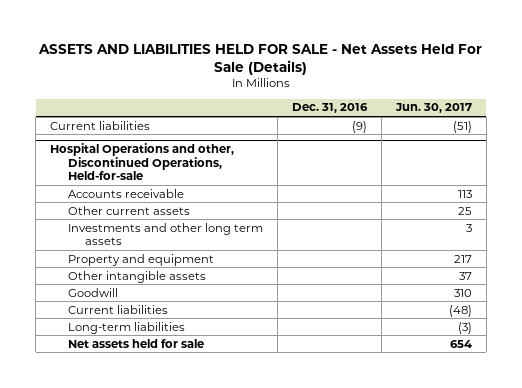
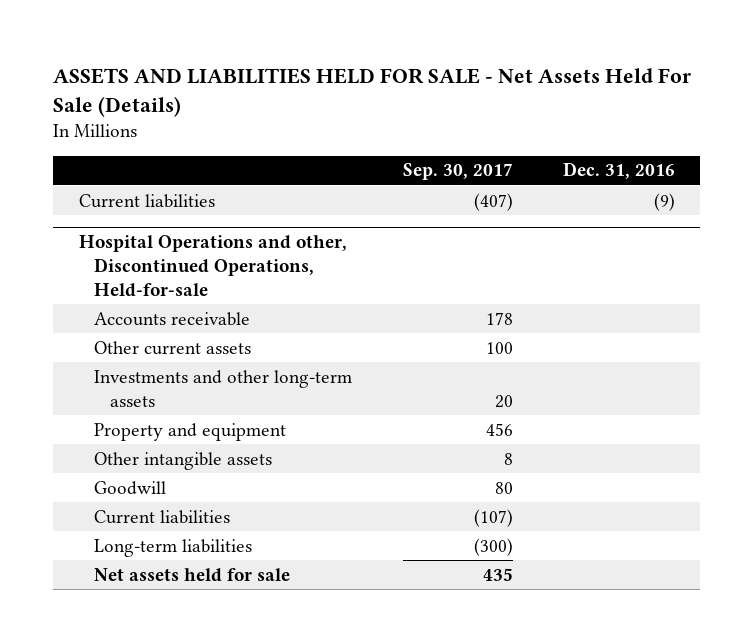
[394,103,472,114] Jun. 30, 2017 -> none
none -> [402,163,513,181] Sep. 30, 2017
[67,222,263,246] Investments and other long term assets -> [94,369,353,407] Investments and other long-term assets

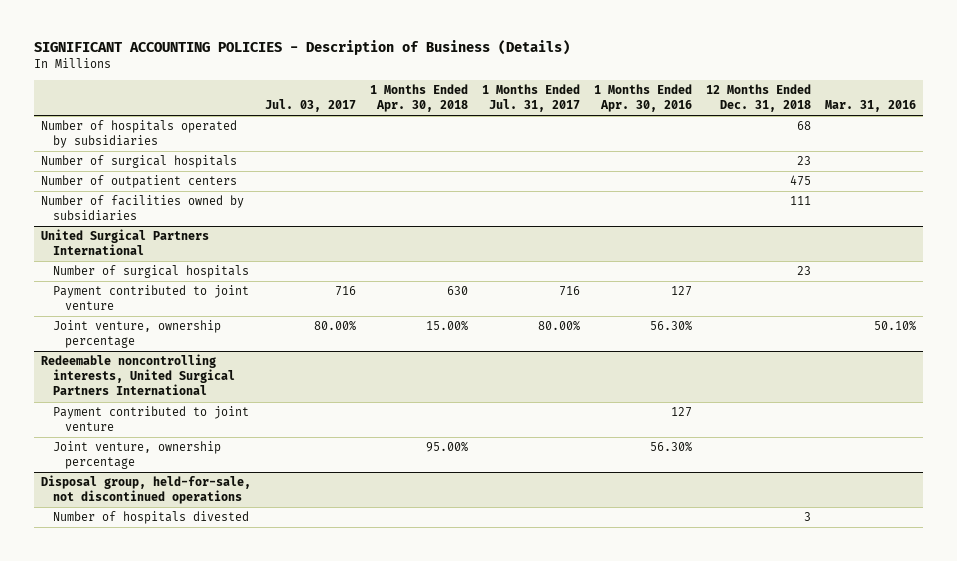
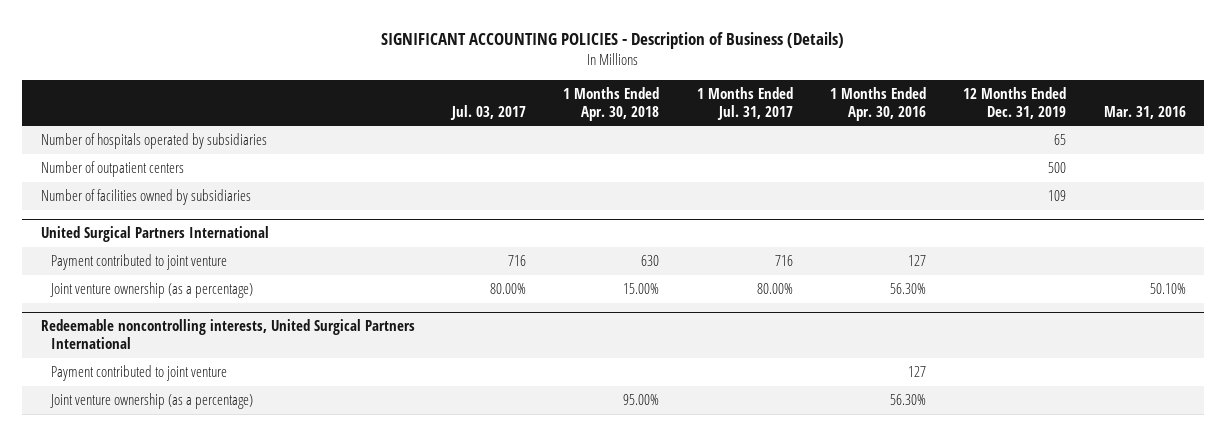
[706,84,812,113] 12 Months Ended Dec. 31, 2018 -> none
none -> [963,86,1067,119] 12 Months Ended Dec. 31, 2019
[41,155,238,169] Number of surgical hospitals -> none
[53,265,250,279] Number of surgical hospitals -> none
[53,320,222,349] Joint venture, ownership percentage -> [50,282,254,299] Joint venture ownership (as a percentage)
[41,475,252,505] Disposal group, held-for-sale, not discontinued operations -> none
[53,511,250,525] Number of hospitals divested -> none
[53,441,222,470] Joint venture, ownership percentage -> [50,393,254,410] Joint venture ownership (as a percentage)

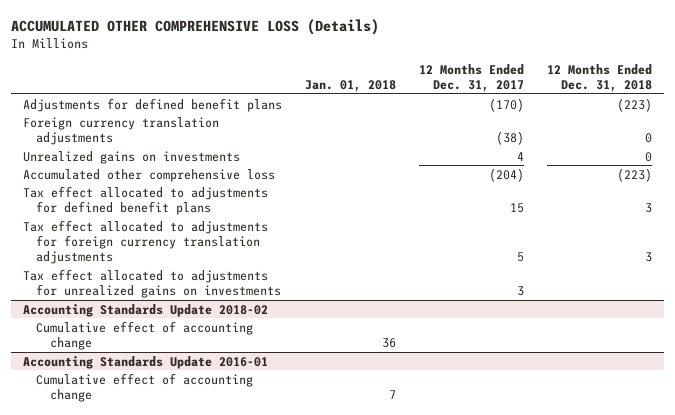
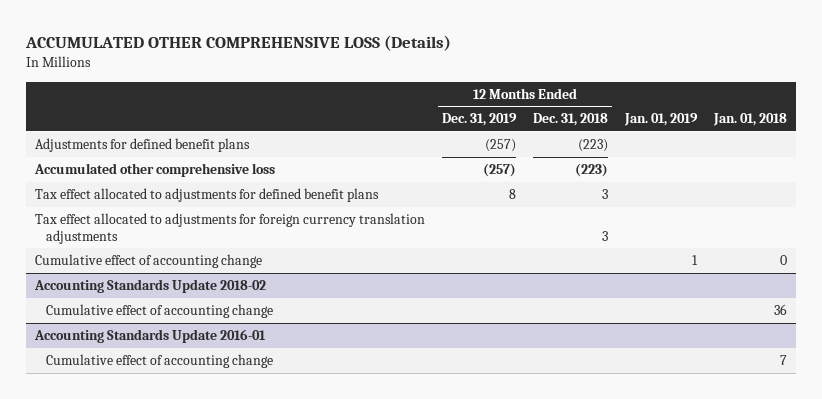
[419,63,525,92] 12 Months Ended Dec. 31, 2017 -> none
none -> [441,113,517,127] Dec. 31, 2019
none -> [624,113,699,127] Jan. 01, 2019
[22,116,219,145] Foreign currency translation adjustments -> none
[22,150,240,164] Unrealized gains on investments -> none
[22,268,282,298] Tax effect allocated to adjustments for unrealized gains on investments -> none
none -> [34,254,262,269] Cumulative effect of accounting change

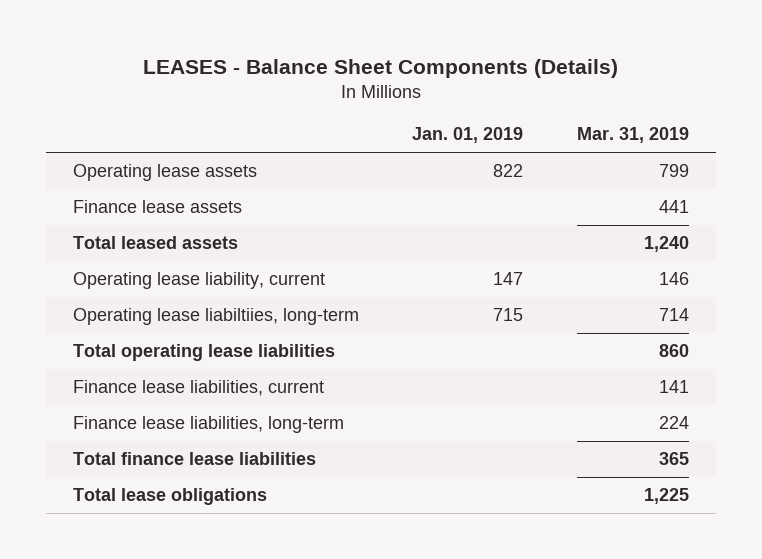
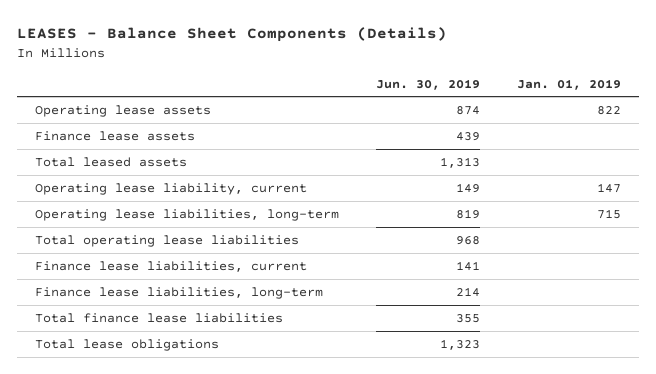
[577,127,690,144] Mar. 31, 2019 -> none
none -> [376,78,481,90] Jun. 30, 2019
[72,308,359,326] Operating lease liabiltiies, long-term -> [35,208,340,221] Operating lease liabilities, long-term

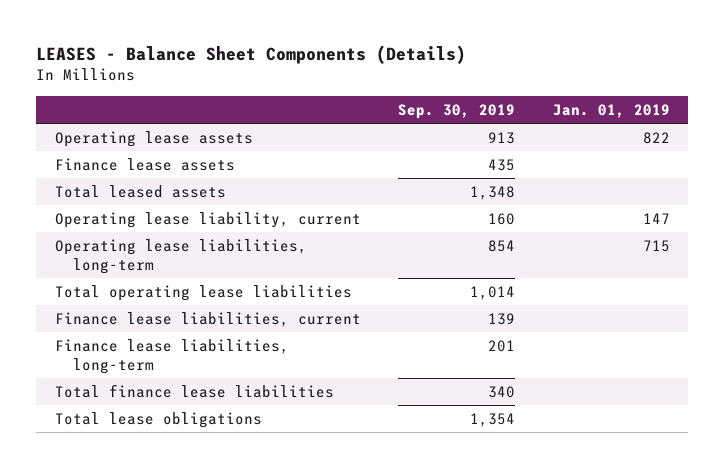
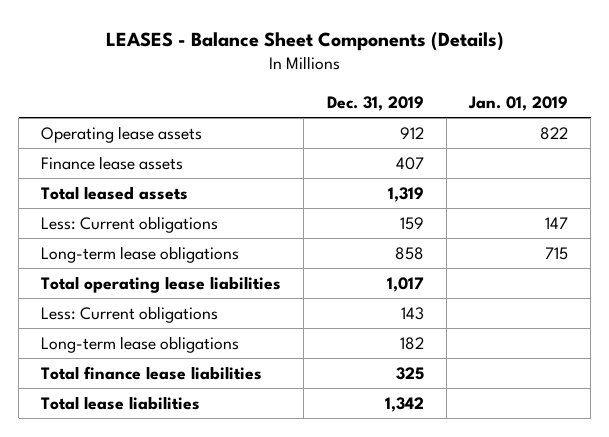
[398,103,516,119] Sep. 30, 2019 -> none
none -> [326,95,424,111] Dec. 31, 2019
[55,212,362,229] Operating lease liability, current -> [41,216,219,234] Less: Current obligations
[55,239,308,274] Operating lease liabilities, long-term -> [41,246,240,264] Long-term lease obligations
[55,312,362,328] Finance lease liabilities, current -> [41,306,219,324] Less: Current obligations
[55,339,290,374] Finance lease liabilities, long-term -> [41,336,240,354] Long-term lease obligations
[55,412,263,429] Total lease obligations -> [41,396,201,411] Total lease liabilities

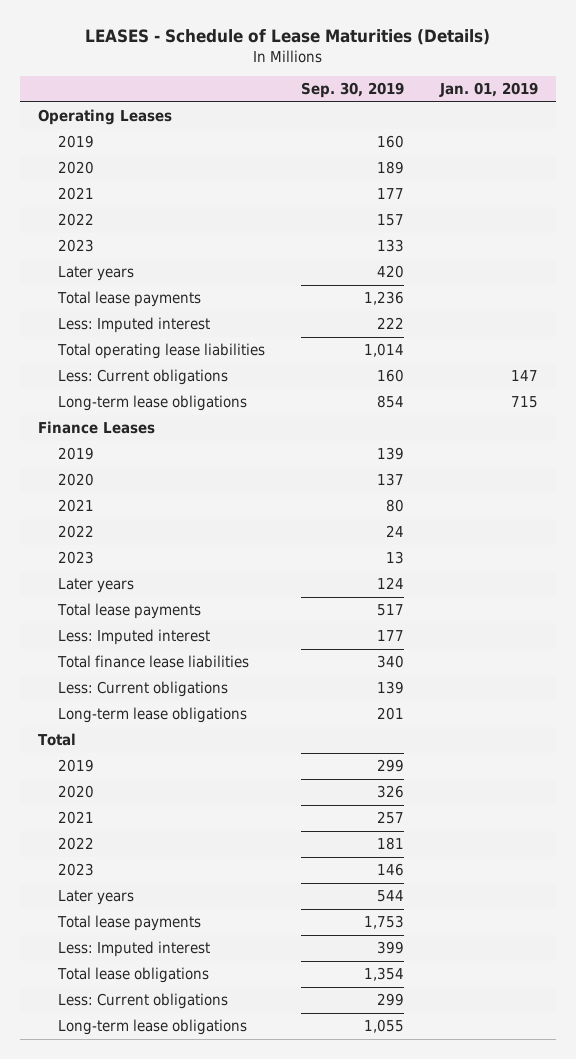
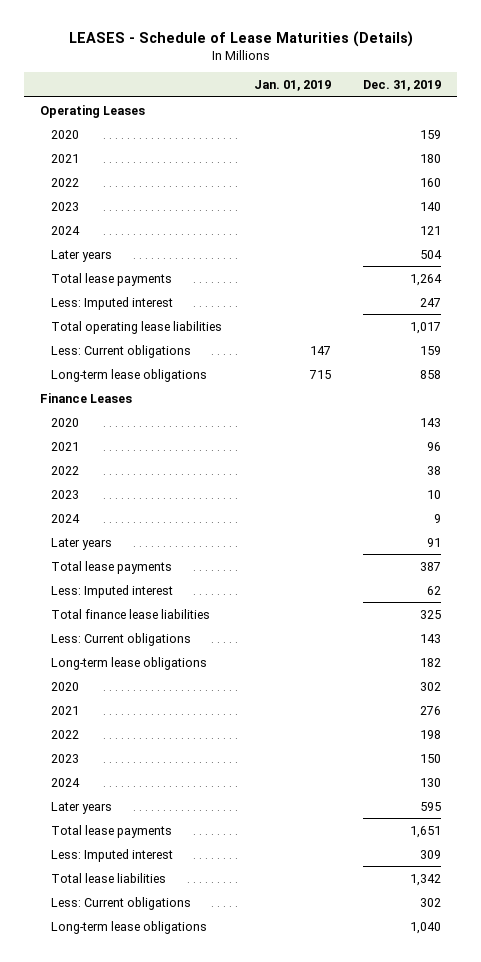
[300,82,404,99] Sep. 30, 2019 -> none
none -> [363,79,442,91] Dec. 31, 2019
[57,135,94,149] 2019 -> none
none -> [50,225,80,235] 2024
[57,447,94,461] 2019 -> none
none -> [50,513,80,523] 2024
[38,733,77,747] Total -> none
[57,759,94,773] 2019 -> none
none -> [50,777,80,787] 2024
[56,967,209,984] Total lease obligations -> [50,872,166,883] Total lease liabilities

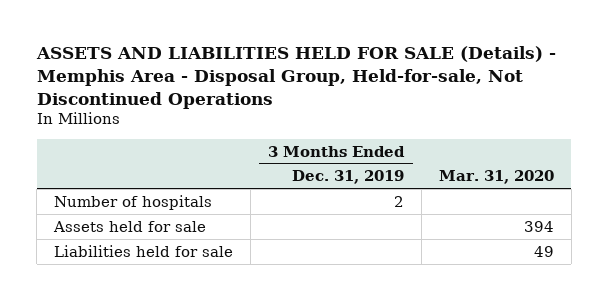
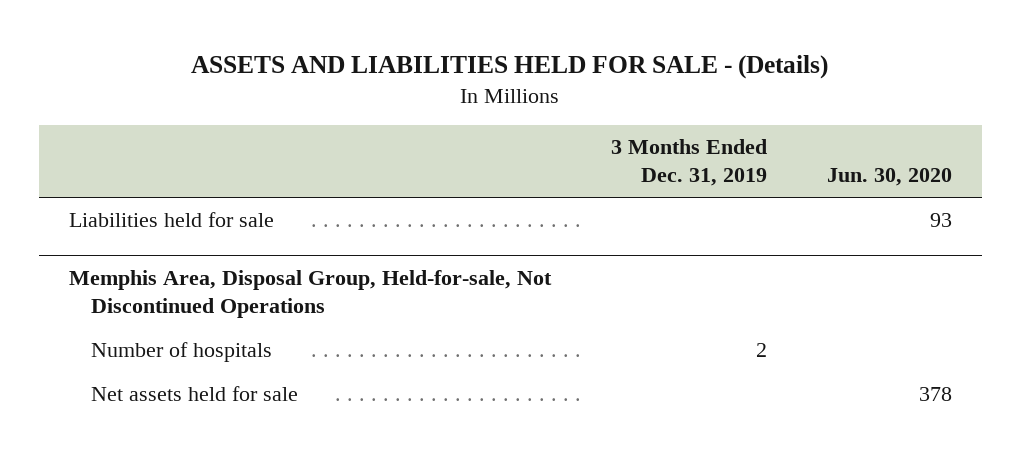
[35,46,556,109] ASSETS AND LIABILITIES HELD FOR SALE (Details) - Memphis Area - Disposal Group, Held-for-sale, Not Discontinued Operations -> [191,55,829,80] ASSETS AND LIABILITIES HELD FOR SALE - (Details)
[438,170,554,185] Mar. 31, 2020 -> none
none -> [826,168,952,187] Jun. 30, 2020
[54,194,213,210] Number of hospitals -> none
[53,220,207,232] Assets held for sale -> none
none -> [68,270,552,319] Memphis Area, Disposal Group, Held-for-sale, Not Discontinued Operations
none -> [90,342,272,363] Number of hospitals
none -> [90,386,298,402] Net assets held for sale

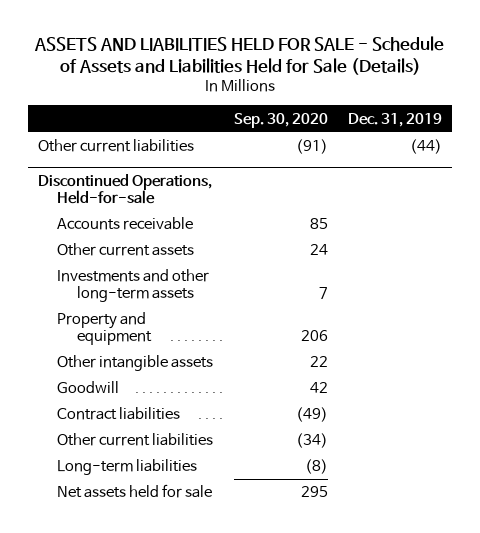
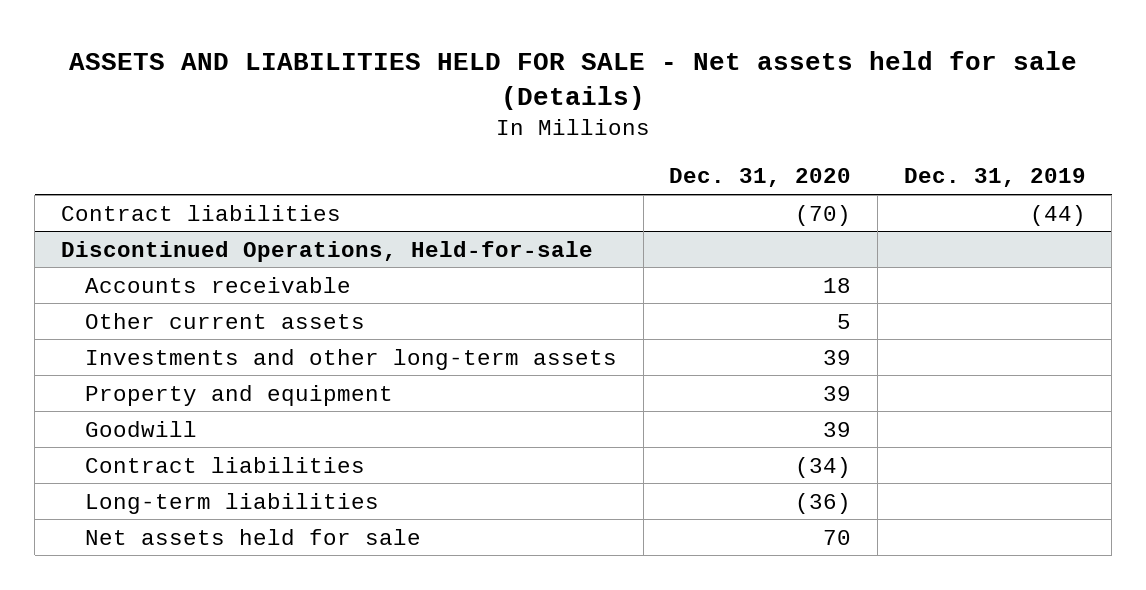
[34,35,445,75] ASSETS AND LIABILITIES HELD FOR SALE - Schedule of Assets and Liabilities Held for Sale (Details) -> [69,50,1078,110] ASSETS AND LIABILITIES HELD FOR SALE - Net assets held for sale (Details)
[233,112,328,128] Sep. 30, 2020 -> none
none -> [669,168,852,188] Dec. 31, 2020
[37,139,194,153] Other current liabilities -> [60,204,341,221] Contract liabilities
[57,355,214,372] Other intangible assets -> none
[57,433,214,447] Other current liabilities -> none

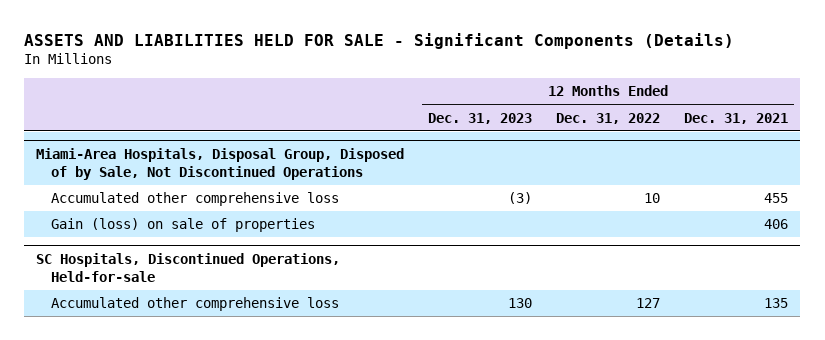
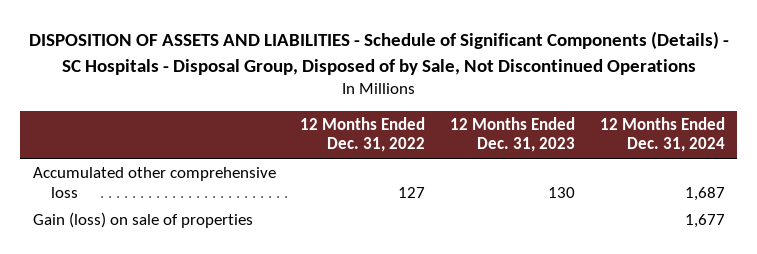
[24,32,735,49] ASSETS AND LIABILITIES HELD FOR SALE - Significant Components (Details) -> [28,31,729,75] DISPOSITION OF ASSETS AND LIABILITIES - Schedule of Significant Components (Details) - SC Hospitals - Disposal Group, Disposed of by Sale, Not Discontinued Operations
[684,112,789,124] Dec. 31, 2021 -> none
none -> [599,117,725,153] 12 Months Ended Dec. 31, 2024
[36,148,405,180] Miami-Area Hospitals, Disposal Group, Disposed of by Sale, Not Discontinued Operations -> none
[51,192,340,207] Accumulated other comprehensive loss -> none
[51,218,316,233] Gain (loss) on sale of properties -> none
[36,253,341,282] SC Hospitals, Discontinued Operations, Held-for-sale -> none
none -> [32,212,253,229] Gain (loss) on sale of properties

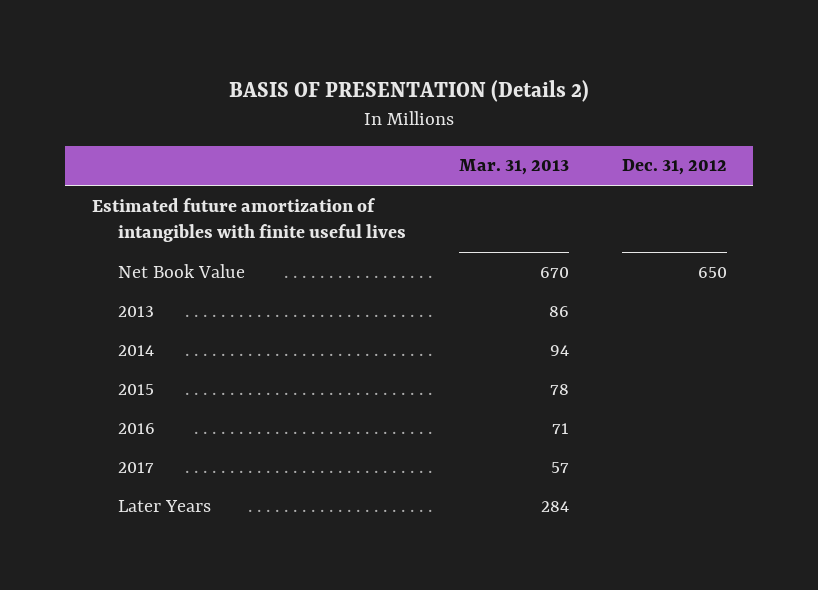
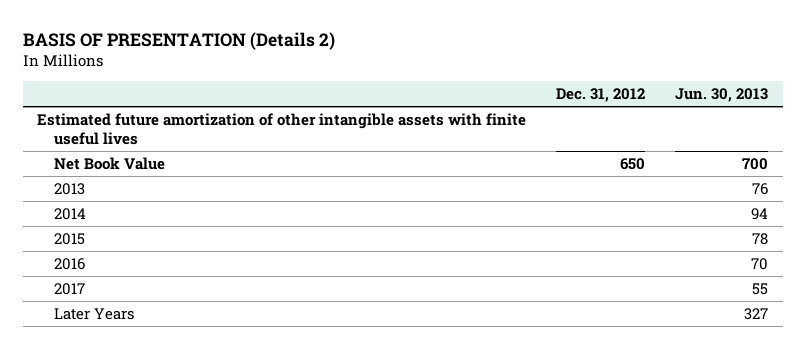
[458,159,569,176] Mar. 31, 2013 -> none
none -> [675,88,769,103] Jun. 30, 2013
[91,197,406,242] Estimated future amortization of intangibles with finite useful lives -> [37,112,527,146] Estimated future amortization of other intangible assets with finite useful lives

